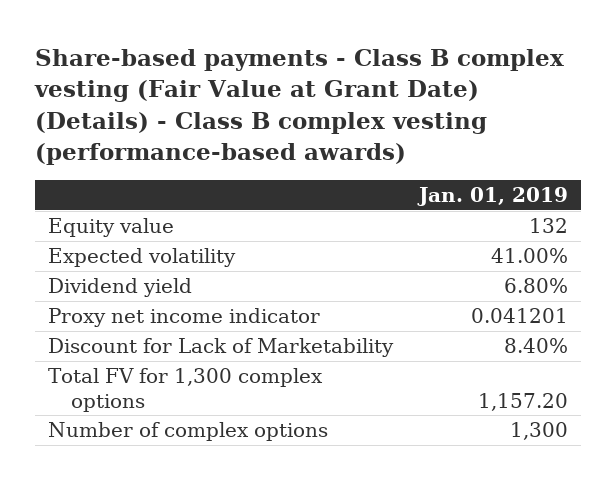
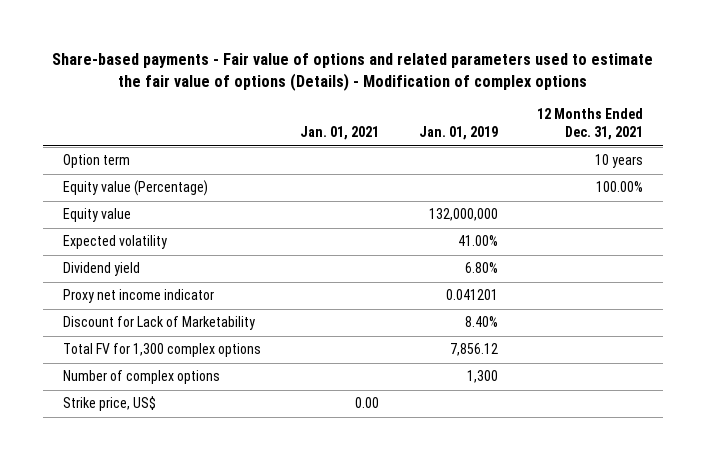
[33,49,564,165] Share-based payments - Class B complex vesting (Fair Value at Grant Date) (Details) - Class B complex vesting (performance-based awards) -> [51,52,653,91] Share-based payments - Fair value of options and related parameters used to estimate the fair value of options (Details) - Modification of complex options
none -> [300,126,380,141] Jan. 01, 2021
none -> [537,108,644,141] 12 Months Ended Dec. 31, 2021
none -> [62,154,130,169] Option term
none -> [62,180,208,197] Equity value (Percentage)
[528,218,568,234] 132 -> [428,208,498,222] 132,000,000
[477,392,568,411] 1,157.20 -> [449,343,498,357] 7,856.12
none -> [62,396,156,412] Strike price, US$

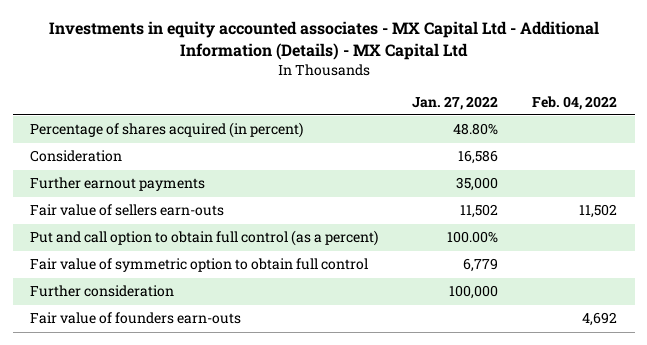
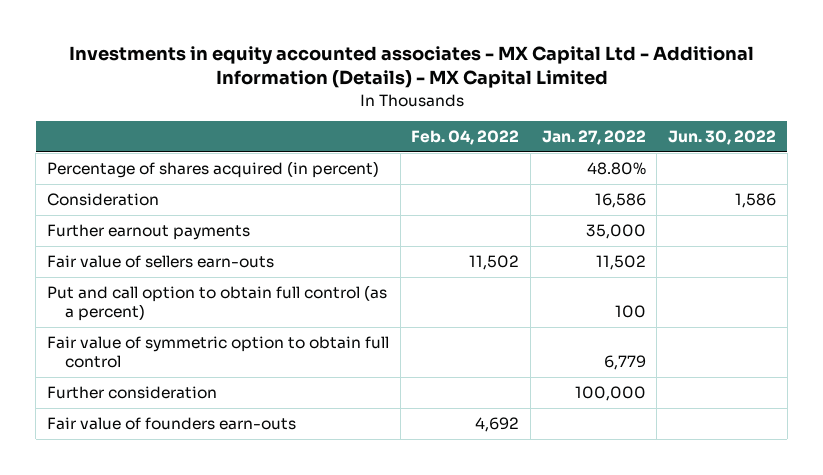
[48,21,599,60] Investments in equity accounted associates - MX Capital Ltd - Additional Information (Details) - MX Capital Ltd -> [68,46,754,89] Investments in equity accounted associates - MX Capital Ltd - Additional Information (Details) - MX Capital Limited
none -> [668,130,777,146] Jun. 30, 2022
[447,231,499,244] 100.00% -> [614,305,646,319] 100

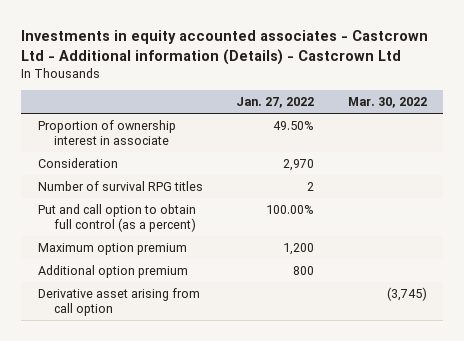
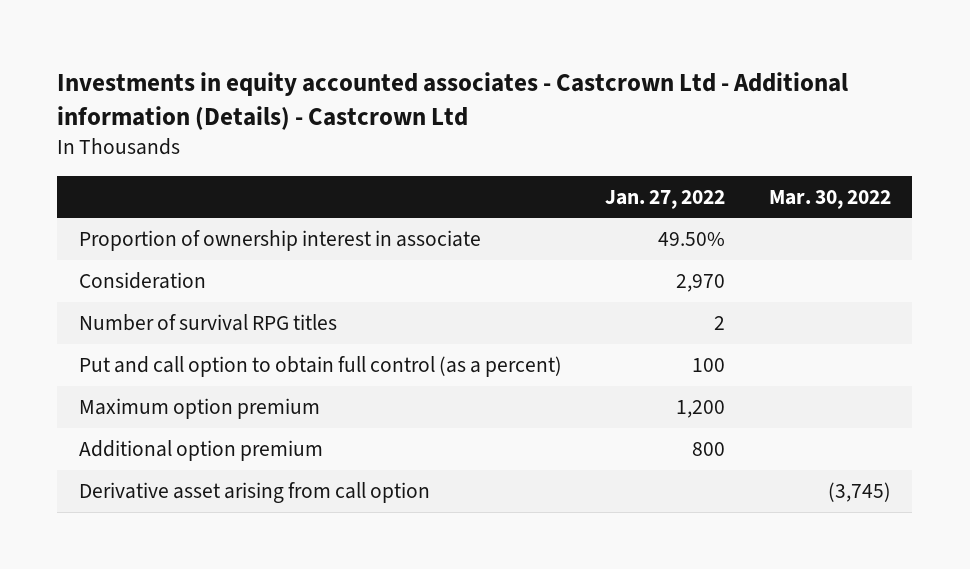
[266,204,315,214] 100.00% -> [692,357,726,372] 100

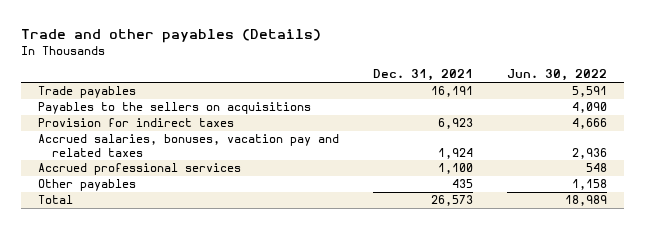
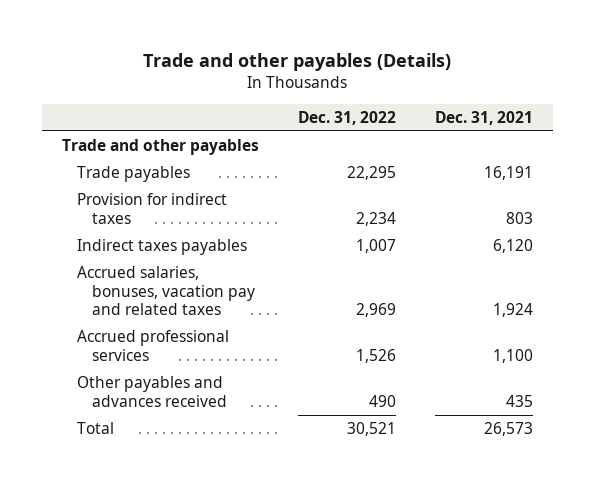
[507,69,608,82] Jun. 30, 2022 -> none
none -> [297,110,396,125] Dec. 31, 2022
none -> [61,139,259,156] Trade and other payables
[38,102,312,115] Payables to the sellers on acquisitions -> none
[438,118,474,130] 6,923 -> [506,211,534,224] 803
none -> [76,239,247,256] Indirect taxes payables
[38,179,137,192] Other payables -> [76,376,227,407] Other payables and advances received

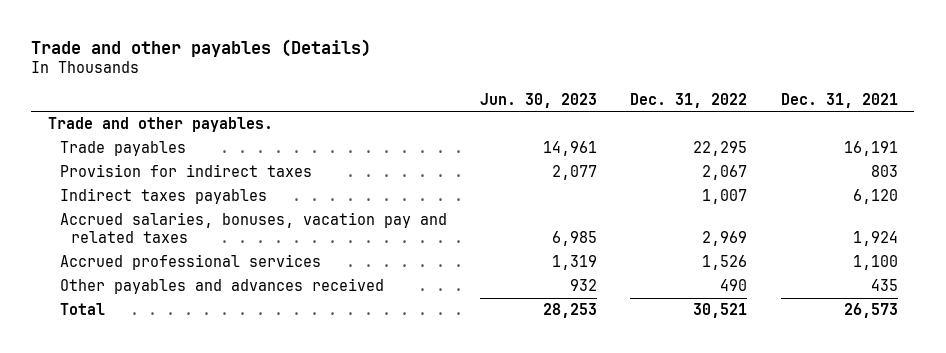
none -> [480,92,598,108] Jun. 30, 2023
[61,139,259,156] Trade and other payables -> [48,117,274,133] Trade and other payables.
[355,211,396,226] 2,234 -> [702,165,748,181] 2,067

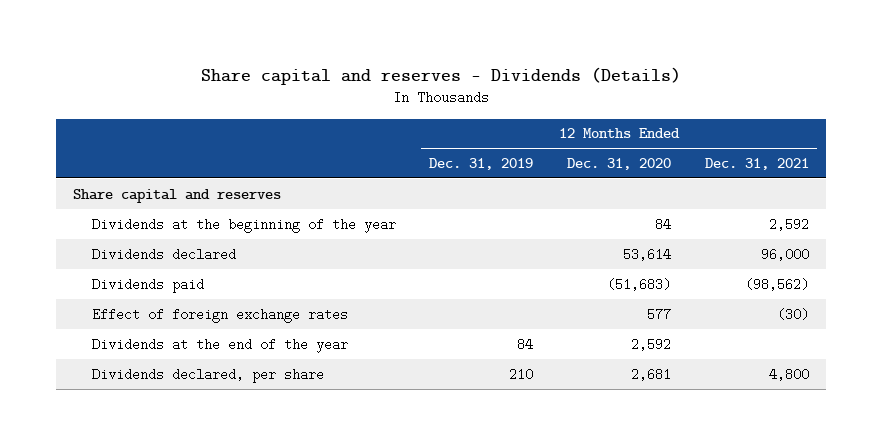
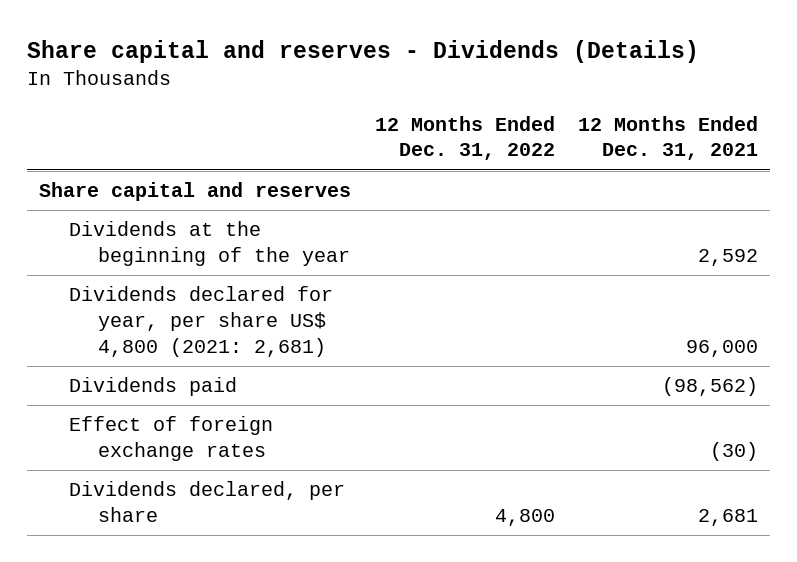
[429,157,534,170] Dec. 31, 2019 -> none
[567,157,672,170] Dec. 31, 2020 -> none
none -> [374,115,555,161] 12 Months Ended Dec. 31, 2022
[91,247,236,261] Dividends declared -> [68,286,333,357] Dividends declared for year, per share US$ 4,800 (2021: 2,681)
[91,337,348,353] Dividends at the end of the year -> none
[768,367,809,381] 4,800 -> [698,508,759,526] 2,681

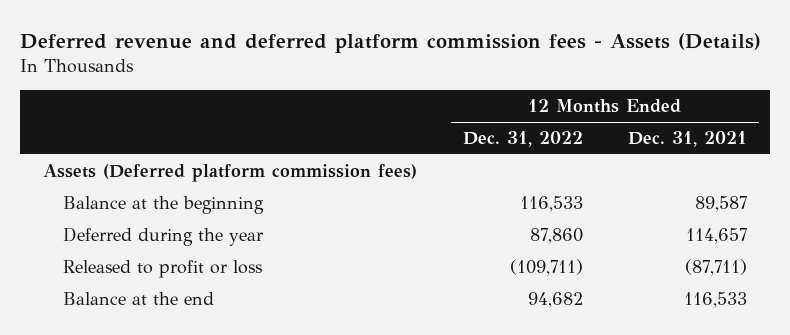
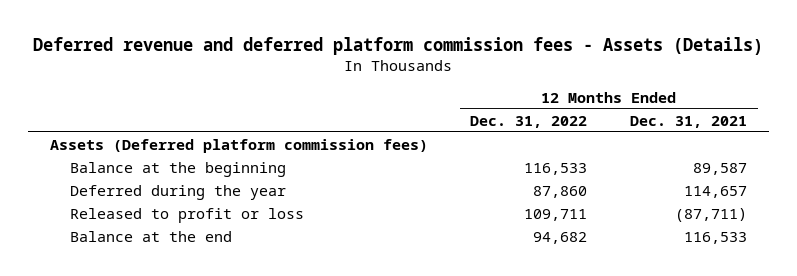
[509,259,583,277] (109,711) -> [524,208,588,221] 109,711

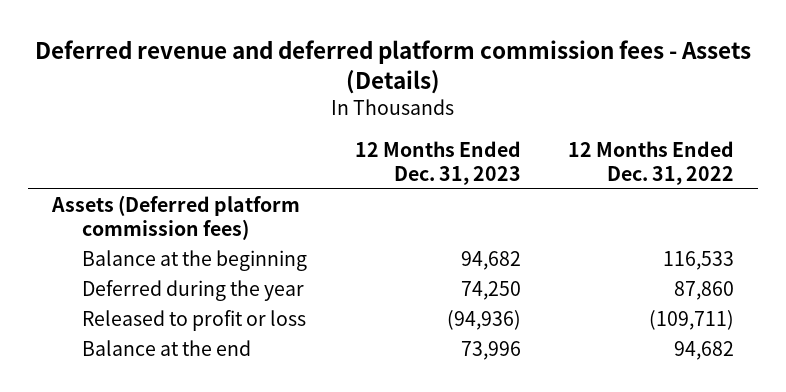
[630,115,748,128] Dec. 31, 2021 -> none
none -> [354,141,521,186] 12 Months Ended Dec. 31, 2023
[524,208,588,221] 109,711 -> [649,310,735,331] (109,711)

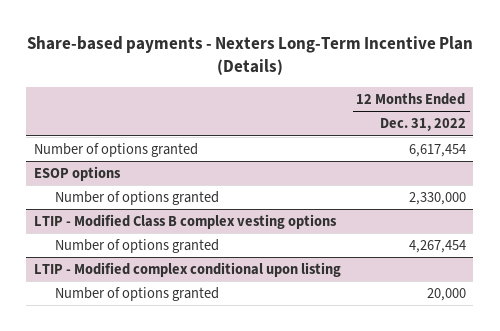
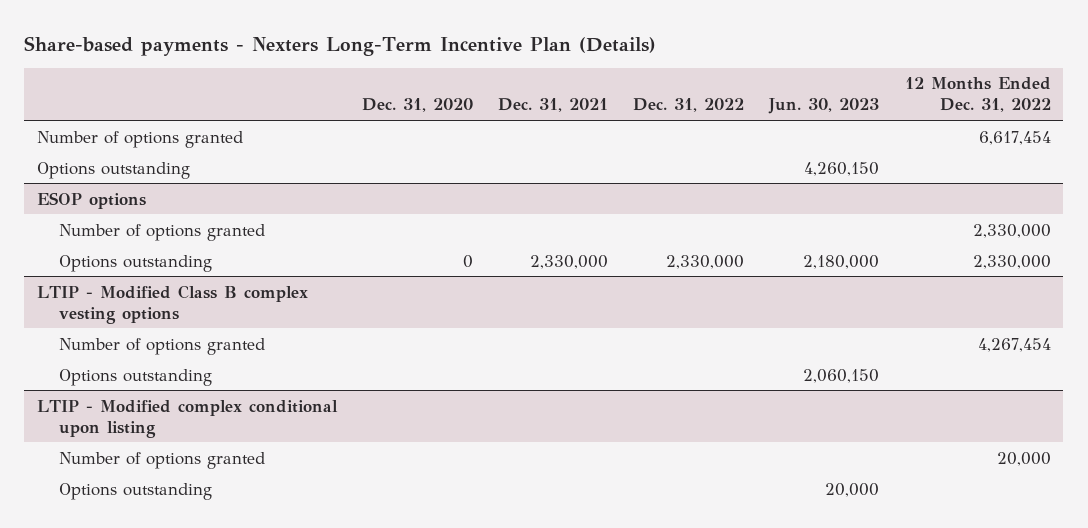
none -> [362,98,474,113] Dec. 31, 2020
none -> [498,98,609,113] Dec. 31, 2021
none -> [633,98,745,113] Dec. 31, 2022
none -> [768,98,880,115] Jun. 30, 2023
none -> [36,161,190,179] Options outstanding
none -> [59,254,213,272] Options outstanding
none -> [59,368,213,386] Options outstanding
none -> [59,482,213,500] Options outstanding

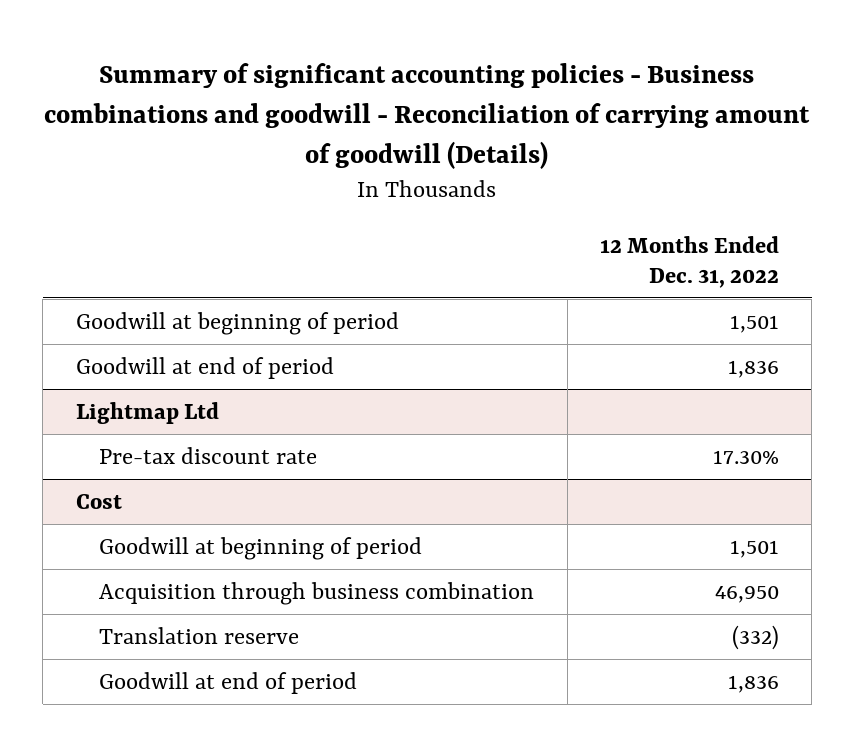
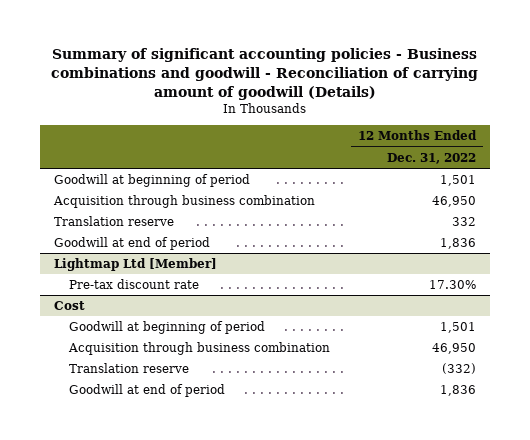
none -> [52,195,315,209] Acquisition through business combination
none -> [53,216,174,227] Translation reserve
[75,401,219,424] Lightmap Ltd -> [53,258,217,272] Lightmap Ltd [Member]

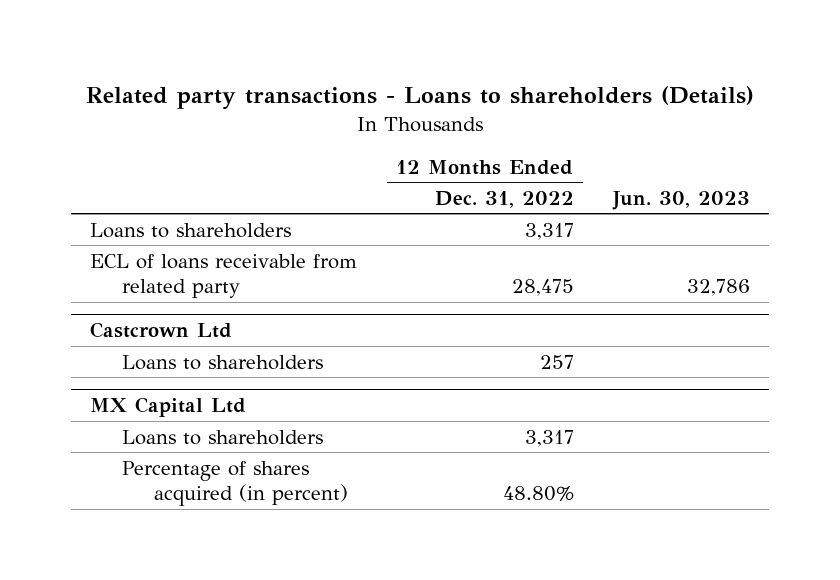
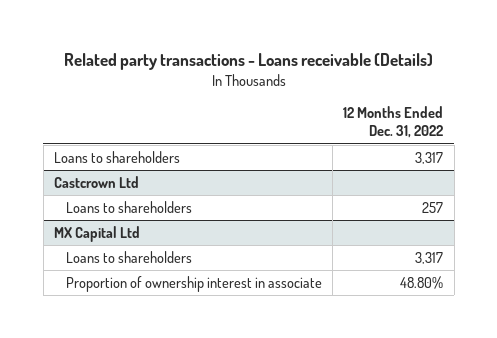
[86,85,755,109] Related party transactions - Loans to shareholders (Details) -> [63,53,433,71] Related party transactions - Loans receivable (Details)
[611,190,750,210] Jun. 30, 2023 -> none
[90,253,358,299] ECL of loans receivable from related party -> none
[121,460,348,507] Percentage of shares acquired (in percent) -> [66,275,323,292] Proportion of ownership interest in associate

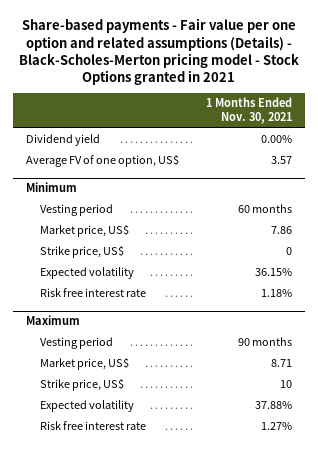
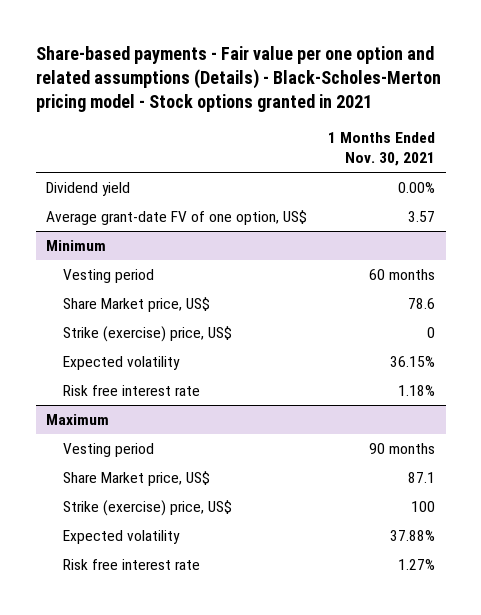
[19,18,300,85] Share-based payments - Fair value per one option and related assumptions (Details) - Black-Scholes-Merton pricing model - Stock Options granted in 2021 -> [35,45,441,112] Share-based payments - Fair value per one option and related assumptions (Details) - Black-Scholes-Merton pricing model - Stock options granted in 2021
[26,154,180,168] Average FV of one option, US$ -> [46,210,308,226] Average grant-date FV of one option, US$
[40,224,130,238] Market price, US$ -> [63,297,211,313] Share Market price, US$
[270,226,292,235] 7.86 -> [408,298,436,310] 78.6
[40,245,125,259] Strike price, US$ -> [63,326,233,343] Strike (exercise) price, US$
[40,357,130,371] Market price, US$ -> [63,471,211,487] Share Market price, US$
[270,359,292,368] 8.71 -> [408,472,436,484] 87.1
[40,378,125,392] Strike price, US$ -> [63,500,233,517] Strike (exercise) price, US$
[279,380,292,389] 10 -> [411,501,436,513] 100

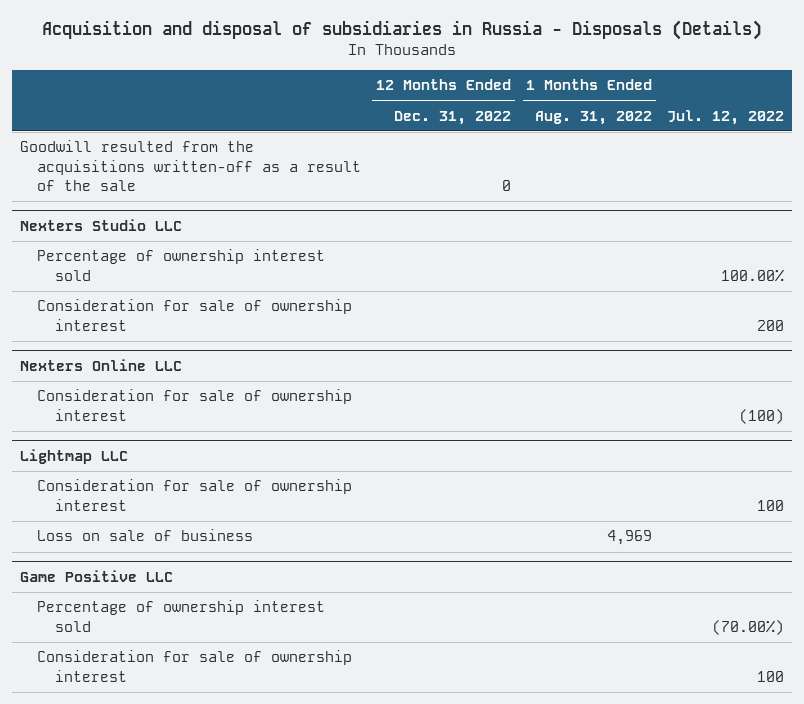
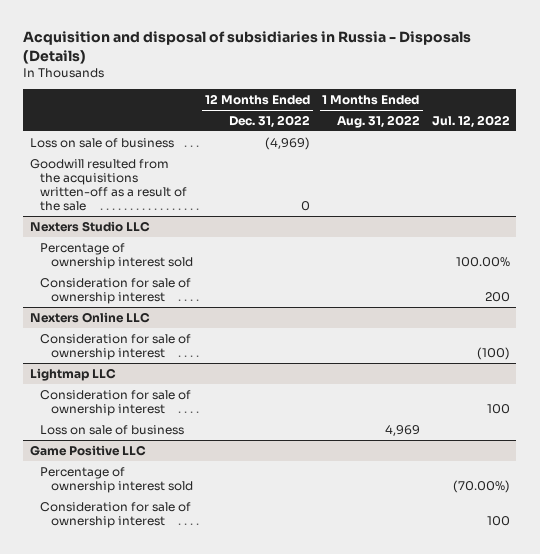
none -> [29,137,174,148] Loss on sale of business

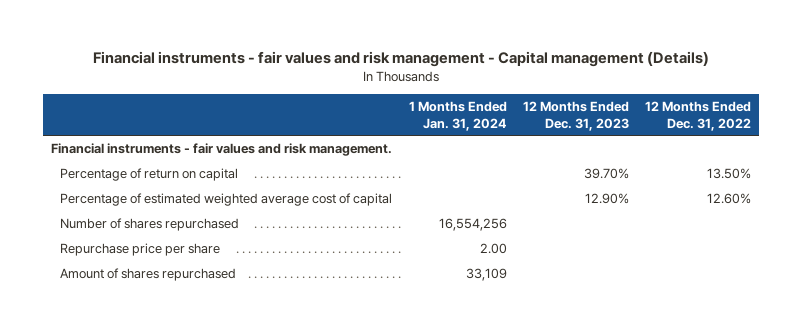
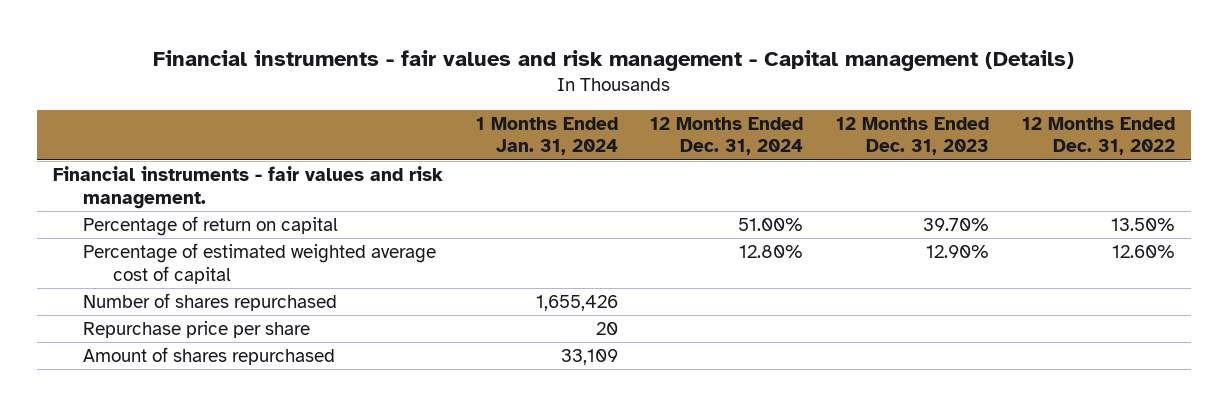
none -> [650,116,804,156] 12 Months Ended Dec. 31, 2024
[438,218,507,232] 16,554,256 -> [535,295,618,312] 1,655,426
[479,243,507,255] 2.00 -> [595,322,618,336] 20

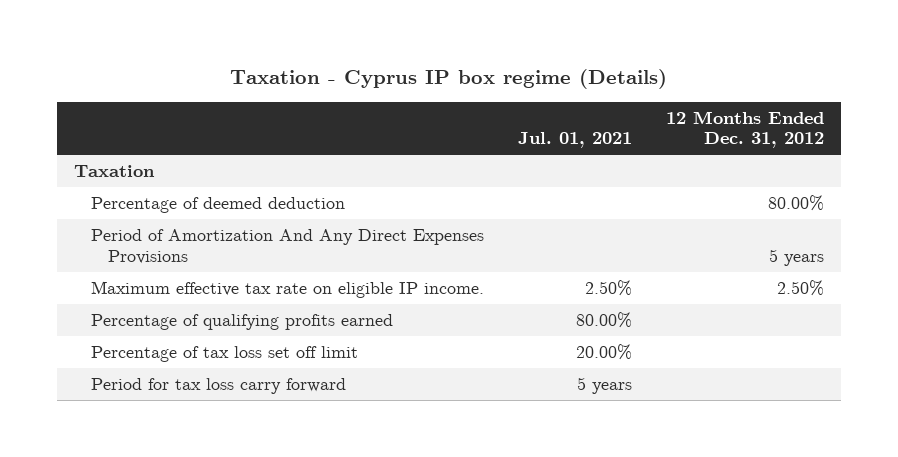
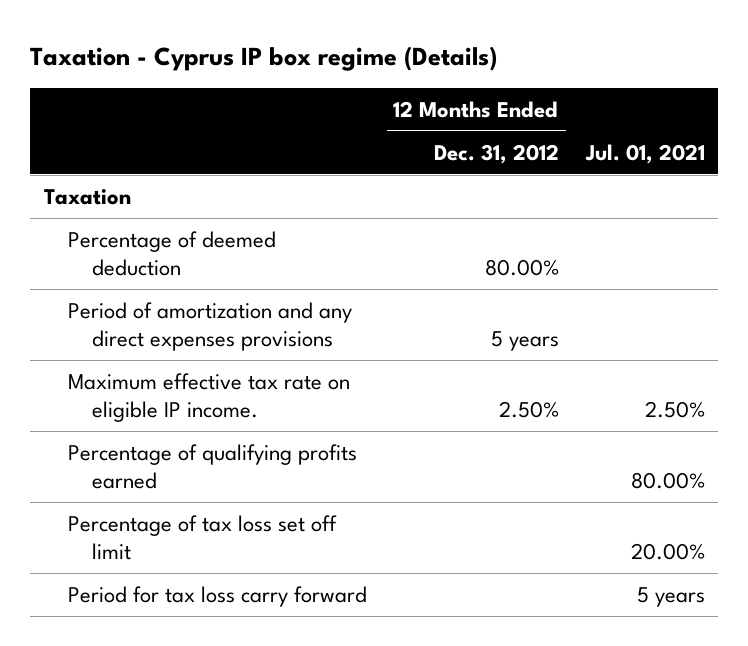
[91,229,485,264] Period of Amortization And Any Direct Expenses Provisions -> [67,301,352,352] Period of amortization and any direct expenses provisions

